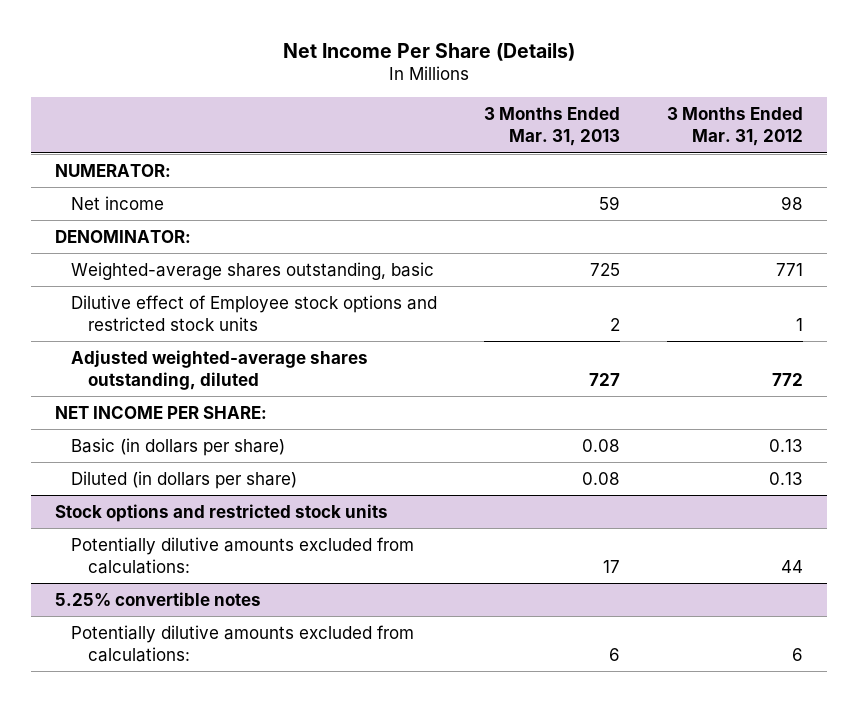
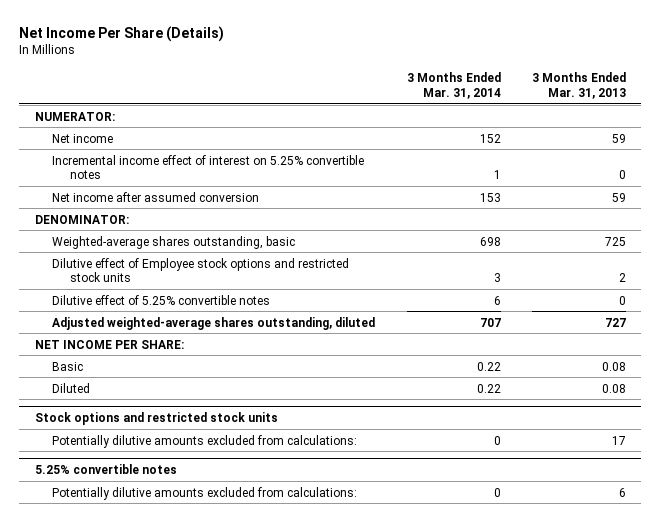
[667,107,804,147] 3 Months Ended Mar. 31, 2012 -> none
none -> [406,71,501,99] 3 Months Ended Mar. 31, 2014
none -> [52,154,365,180] Incremental income effect of interest on 5.25% convertible notes
none -> [52,191,260,202] Net income after assumed conversion
none -> [52,294,271,305] Dilutive effect of 5.25% convertible notes
[71,437,286,456] Basic (in dollars per share) -> [52,361,84,371] Basic
[71,470,298,489] Diluted (in dollars per share) -> [52,382,91,393] Diluted

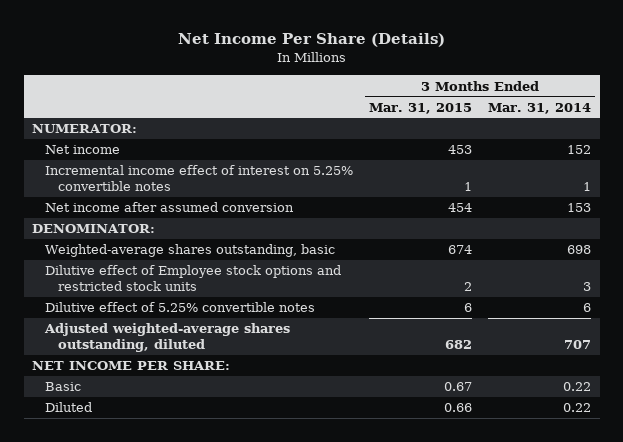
[531,71,626,99] 3 Months Ended Mar. 31, 2013 -> none
none -> [369,102,473,114] Mar. 31, 2015
[34,411,278,425] Stock options and restricted stock units -> none
[52,434,358,448] Potentially dilutive amounts excluded from calculations: -> none
[34,463,177,474] 5.25% convertible notes -> none
[52,486,358,500] Potentially dilutive amounts excluded from calculations: -> none

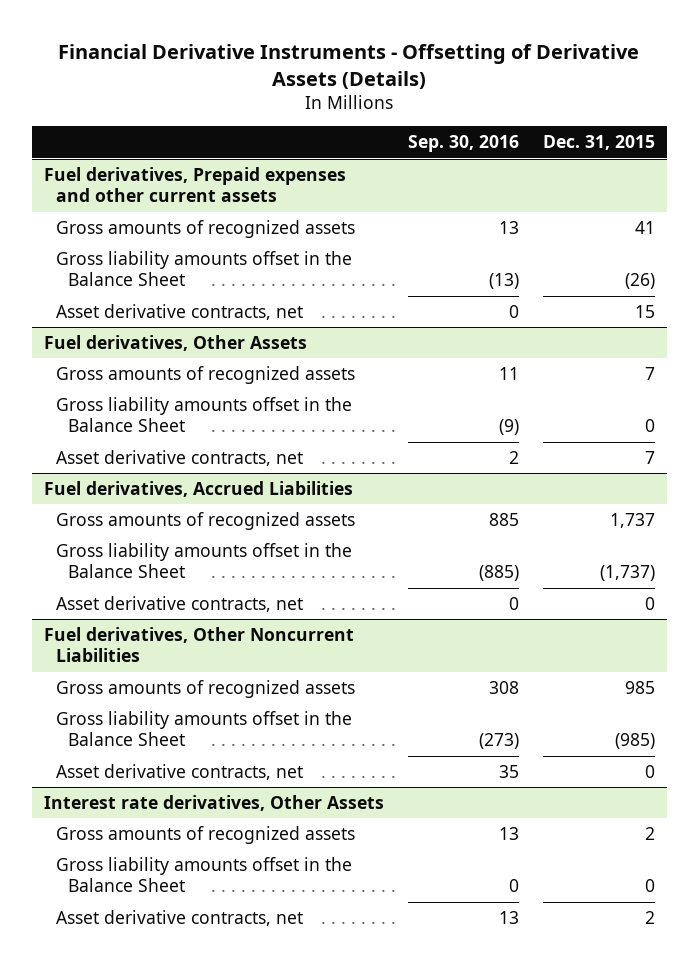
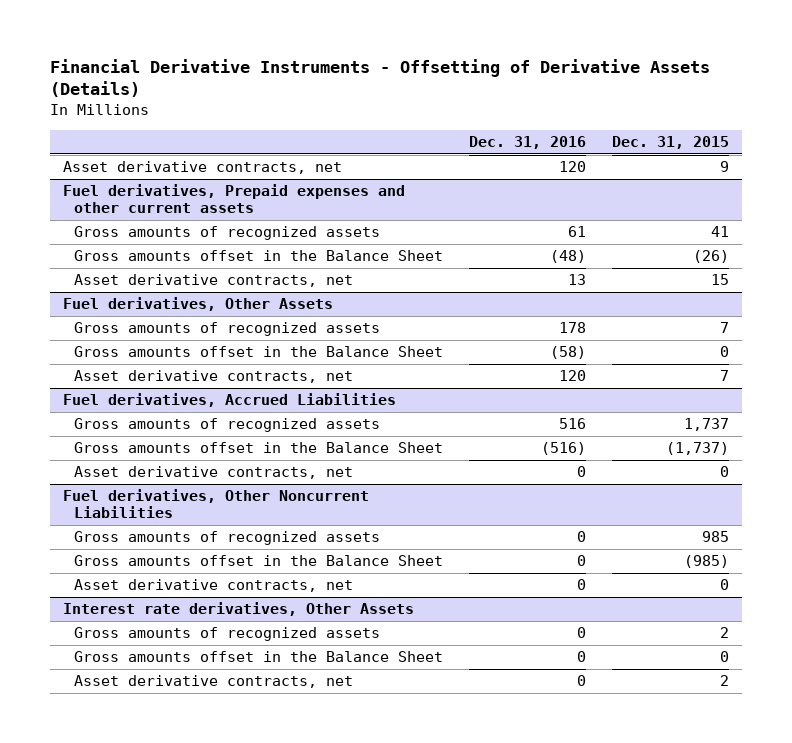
[407,135,519,153] Sep. 30, 2016 -> none
none -> [469,136,587,150] Dec. 31, 2016
none -> [62,161,342,175] Asset derivative contracts, net
[56,250,353,287] Gross liability amounts offset in the Balance Sheet -> [74,250,444,262] Gross amounts offset in the Balance Sheet
[56,396,353,433] Gross liability amounts offset in the Balance Sheet -> [74,346,444,358] Gross amounts offset in the Balance Sheet
[56,542,353,579] Gross liability amounts offset in the Balance Sheet -> [74,442,444,454] Gross amounts offset in the Balance Sheet
[56,710,353,747] Gross liability amounts offset in the Balance Sheet -> [74,555,444,567] Gross amounts offset in the Balance Sheet
[56,856,353,893] Gross liability amounts offset in the Balance Sheet -> [74,651,444,663] Gross amounts offset in the Balance Sheet

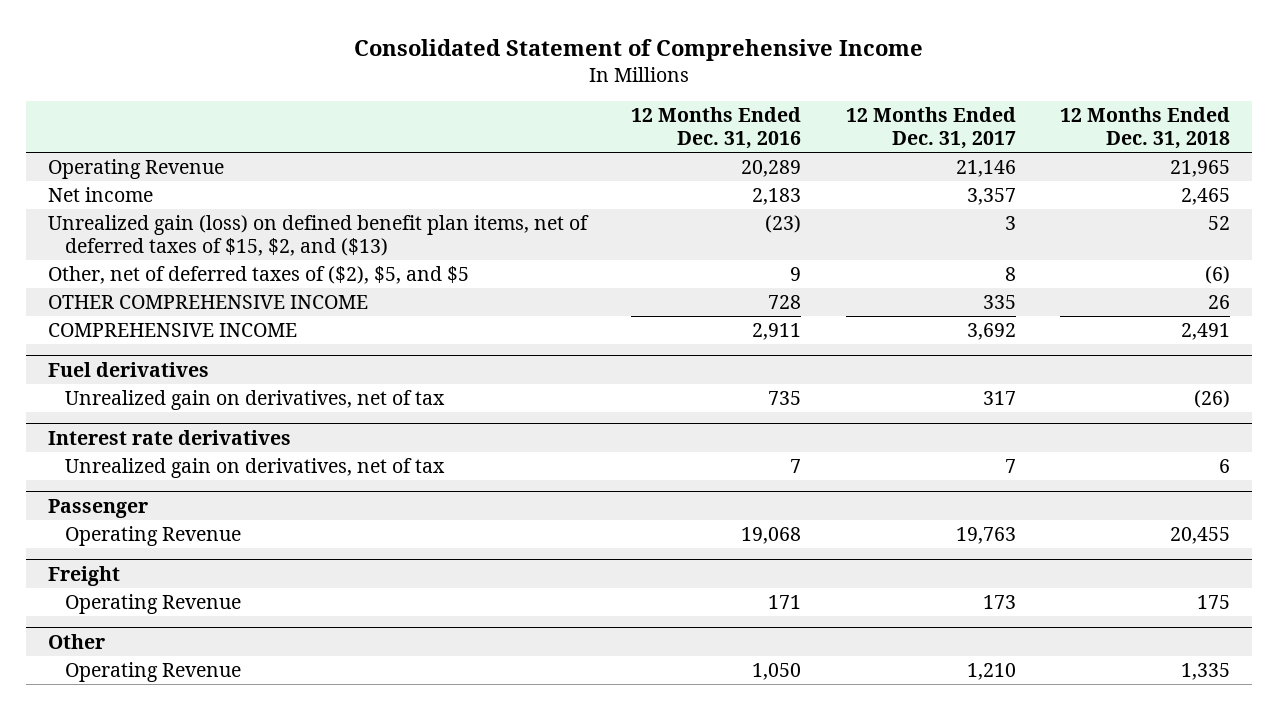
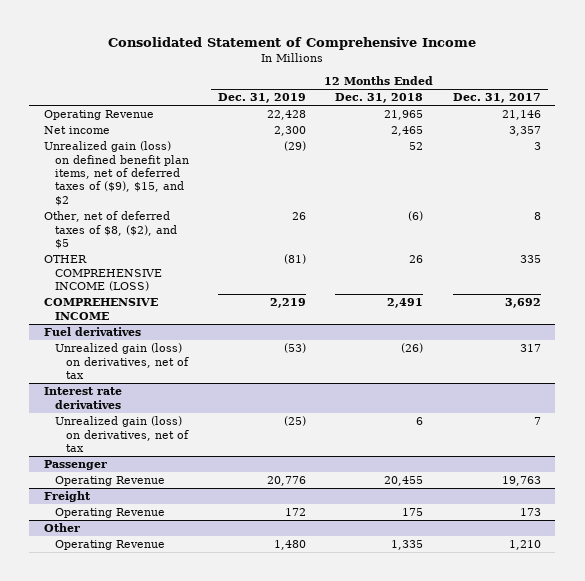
[631,107,802,149] 12 Months Ended Dec. 31, 2016 -> none
none -> [218,93,307,104] Dec. 31, 2019
[47,215,589,256] Unrealized gain (loss) on defined benefit plan items, net of deferred taxes of $15, $2, and ($13) -> [43,141,189,206] Unrealized gain (loss) on defined benefit plan items, net of deferred taxes of ($9), $15, and $2
[47,266,469,285] Other, net of deferred taxes of ($2), $5, and $5 -> [43,211,177,249] Other, net of deferred taxes of $8, ($2), and $5
[47,295,368,310] OTHER COMPREHENSIVE INCOME -> [43,255,162,291] OTHER COMPREHENSIVE INCOME (LOSS)
[64,390,445,411] Unrealized gain on derivatives, net of tax -> [54,343,189,379] Unrealized gain (loss) on derivatives, net of tax
[64,458,445,479] Unrealized gain on derivatives, net of tax -> [54,416,189,452] Unrealized gain (loss) on derivatives, net of tax

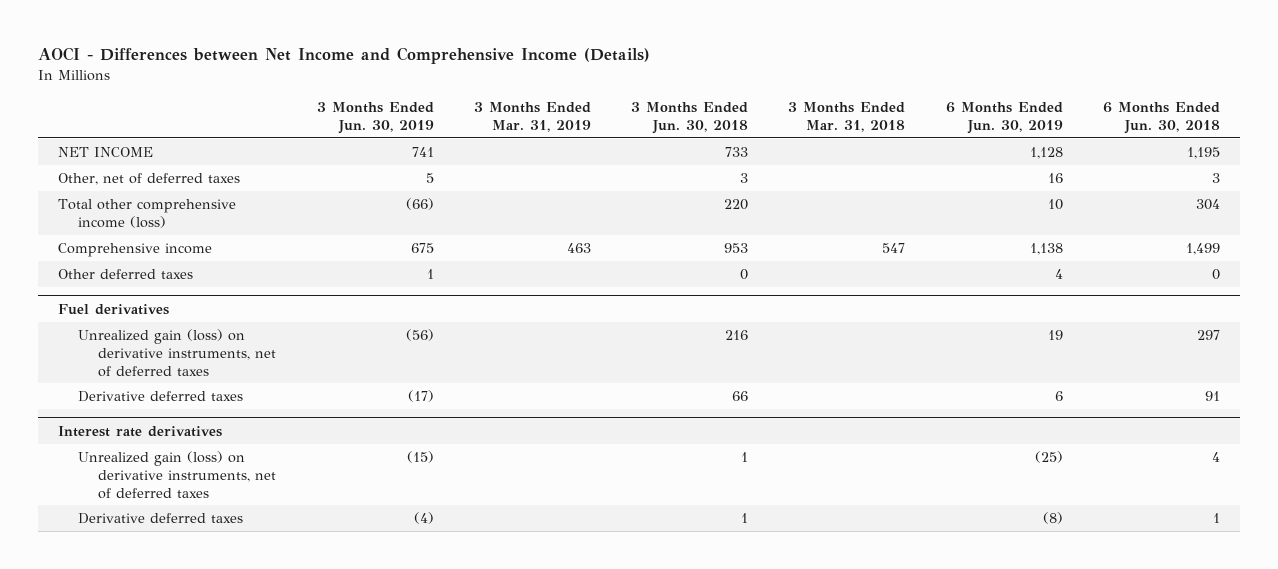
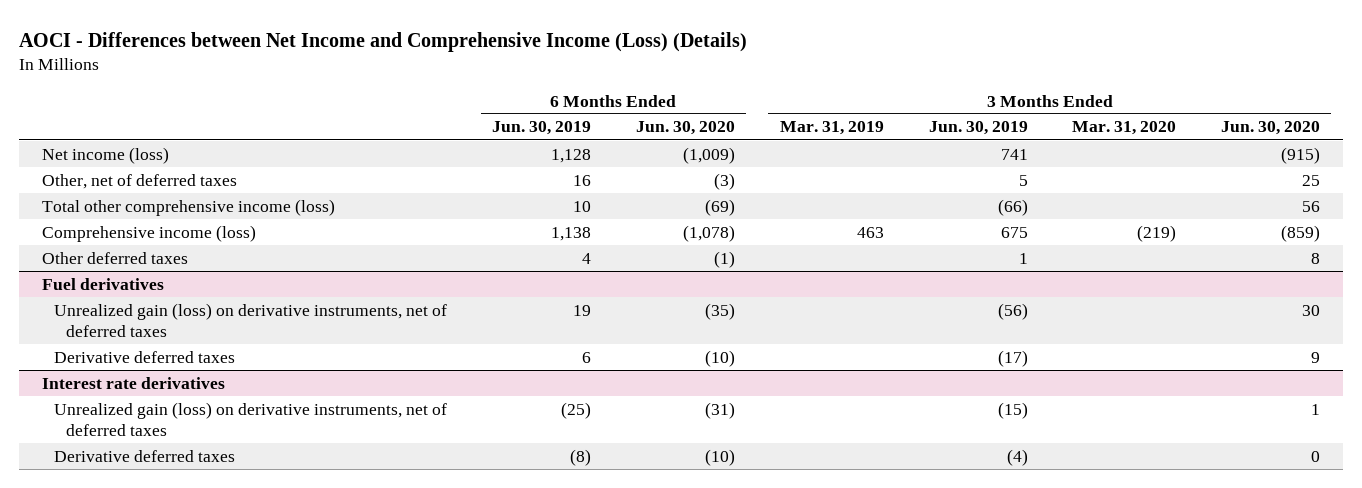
[37,47,650,65] AOCI - Differences between Net Income and Comprehensive Income (Details) -> [19,31,748,52] AOCI - Differences between Net Income and Comprehensive Income (Loss) (Details)
[631,102,749,134] 3 Months Ended Jun. 30, 2018 -> none
[788,102,906,132] 3 Months Ended Mar. 31, 2018 -> none
[1103,102,1221,134] 6 Months Ended Jun. 30, 2018 -> none
none -> [635,121,735,136] Jun. 30, 2020
none -> [1072,121,1177,136] Mar. 31, 2020
none -> [1221,121,1321,136] Jun. 30, 2020
[58,146,154,157] NET INCOME -> [41,146,169,164] Net income (loss)
[58,242,213,257] Comprehensive income -> [41,224,256,242] Comprehensive income (loss)

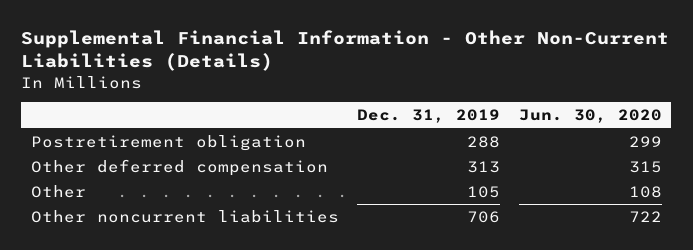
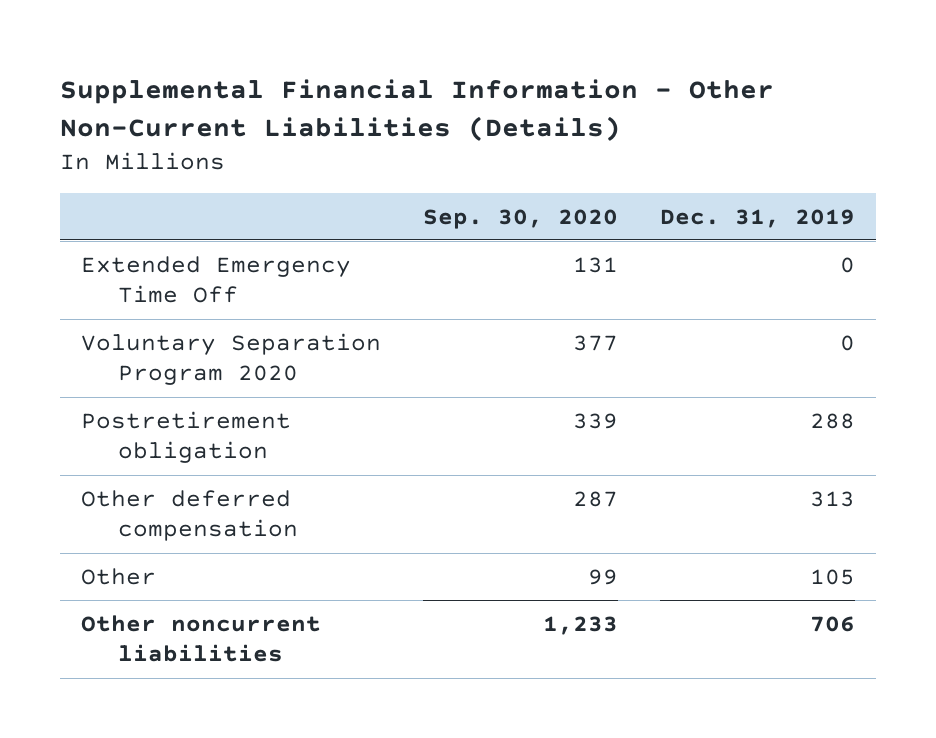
[519,109,663,124] Jun. 30, 2020 -> none
none -> [423,208,619,229] Sep. 30, 2020
none -> [81,255,352,304] Extended Emergency Time Off
none -> [81,332,382,386] Voluntary Separation Program 2020

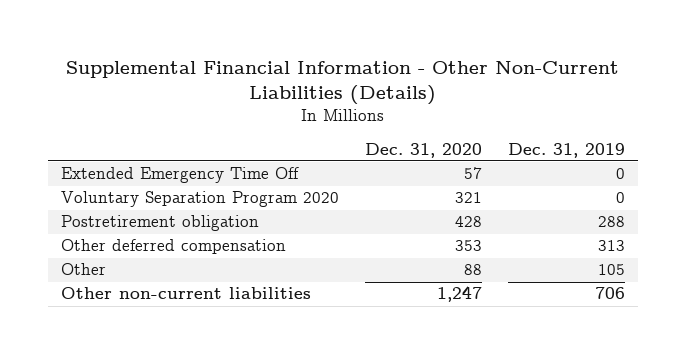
[423,208,619,229] Sep. 30, 2020 -> none
none -> [365,142,483,158] Dec. 31, 2020
[81,614,322,663] Other noncurrent liabilities -> [61,287,312,300] Other non-current liabilities

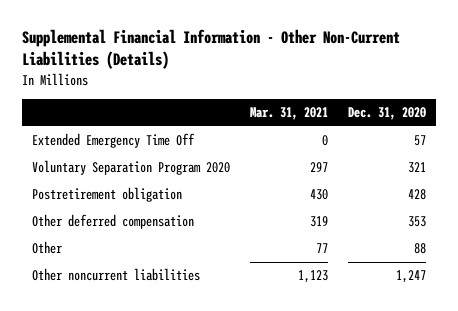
[508,142,626,158] Dec. 31, 2019 -> none
none -> [249,107,328,121] Mar. 31, 2021
[61,287,312,300] Other non-current liabilities -> [31,268,200,282] Other noncurrent liabilities

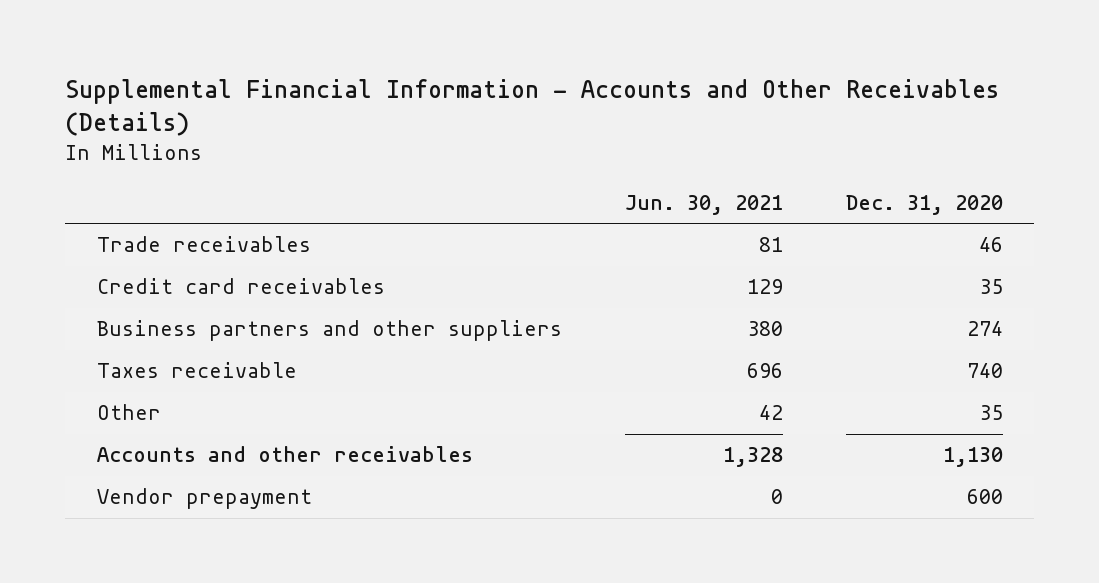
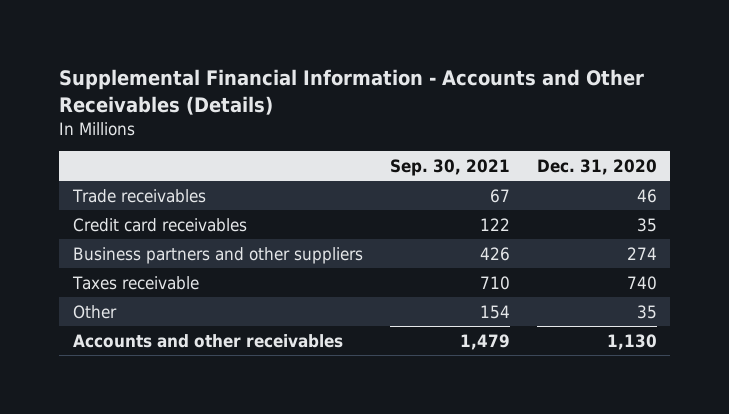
[624,194,783,215] Jun. 30, 2021 -> none
none -> [389,159,510,177] Sep. 30, 2021
[96,488,312,510] Vendor prepayment -> none

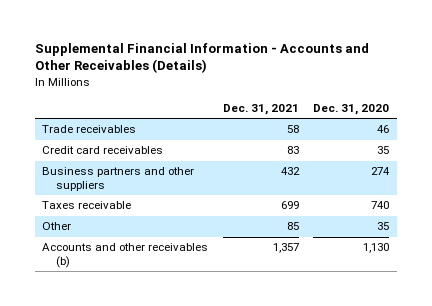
[389,159,510,177] Sep. 30, 2021 -> none
none -> [222,103,299,115] Dec. 31, 2021
[72,333,343,348] Accounts and other receivables -> [42,243,209,269] Accounts and other receivables (b)

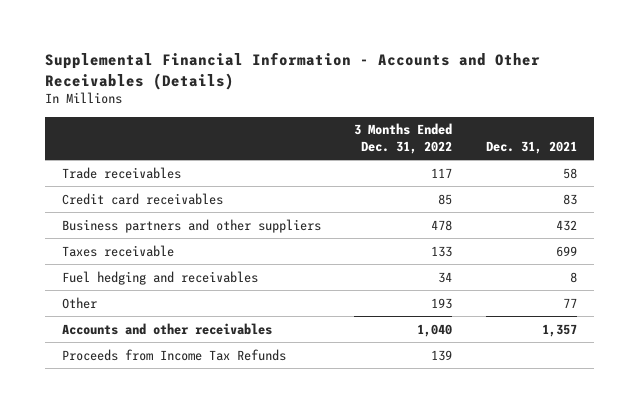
[313,103,390,115] Dec. 31, 2020 -> none
none -> [354,123,453,154] 3 Months Ended Dec. 31, 2022
none -> [61,270,258,285] Fuel hedging and receivables
[286,222,299,231] 85 -> [563,297,578,308] 77
[42,243,209,269] Accounts and other receivables (b) -> [61,322,272,335] Accounts and other receivables
none -> [61,348,286,361] Proceeds from Income Tax Refunds

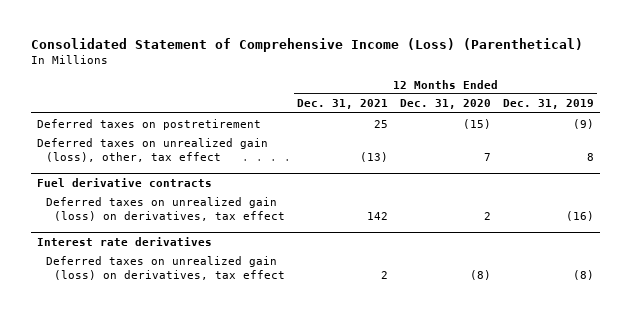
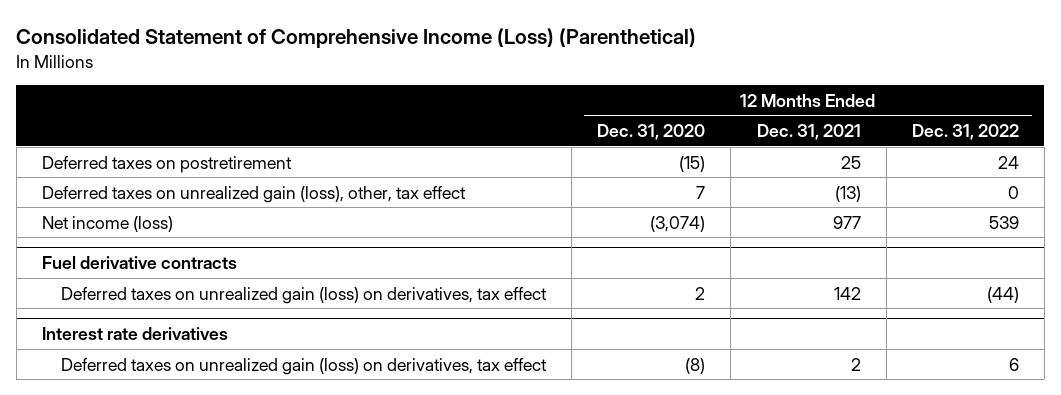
[503,99,595,110] Dec. 31, 2019 -> none
none -> [911,124,1019,141] Dec. 31, 2022
none -> [42,215,174,232] Net income (loss)

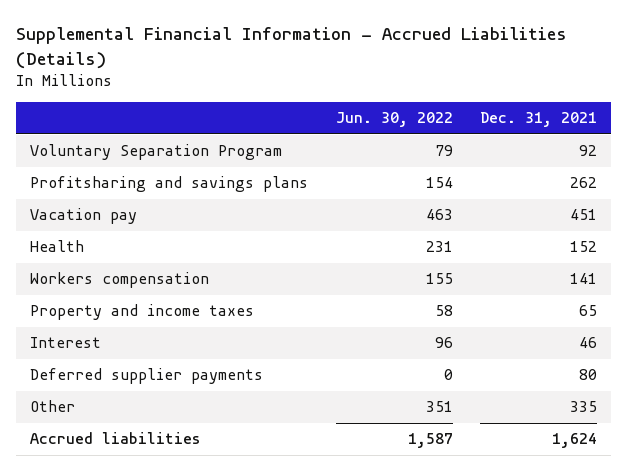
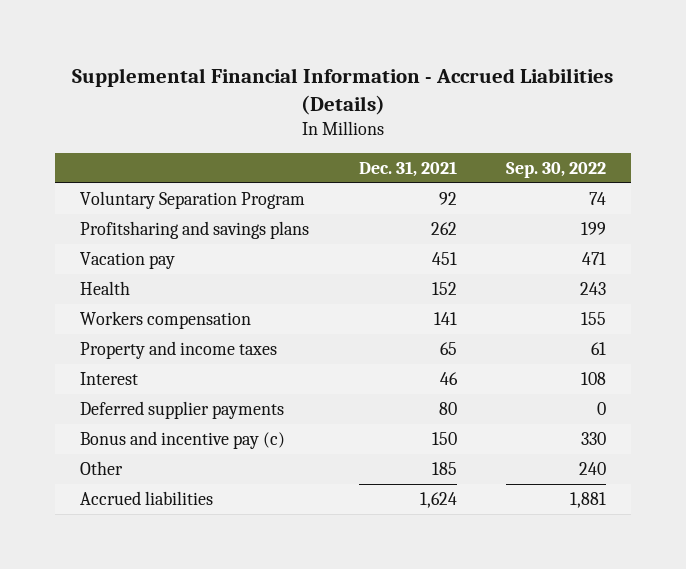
[335,112,453,128] Jun. 30, 2022 -> none
none -> [506,161,607,178] Sep. 30, 2022
none -> [80,431,286,450] Bonus and incentive pay (c)
[570,401,598,413] 335 -> [431,462,457,476] 185

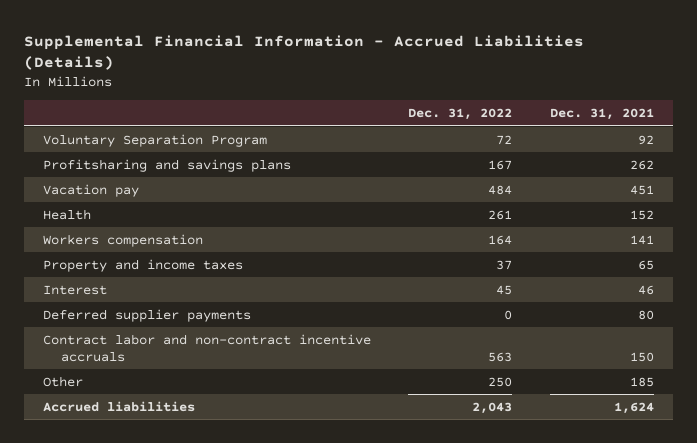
[506,161,607,178] Sep. 30, 2022 -> none
none -> [408,108,513,121] Dec. 31, 2022
[80,431,286,450] Bonus and incentive pay (c) -> none
none -> [42,333,371,362] Contract labor and non-contract incentive accruals

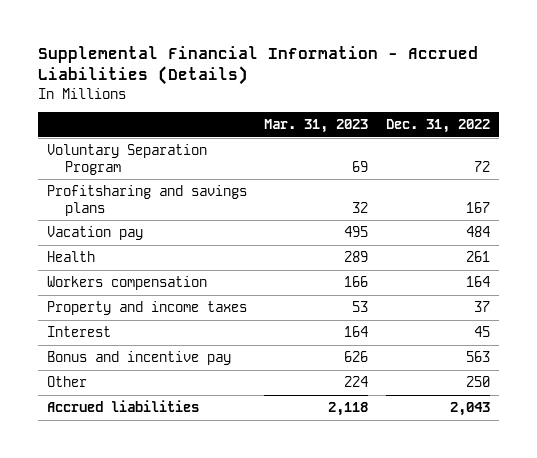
[550,108,655,121] Dec. 31, 2021 -> none
none -> [264,119,369,134] Mar. 31, 2023
[42,308,251,322] Deferred supplier payments -> none
[42,333,371,362] Contract labor and non-contract incentive accruals -> [46,351,231,366] Bonus and incentive pay

